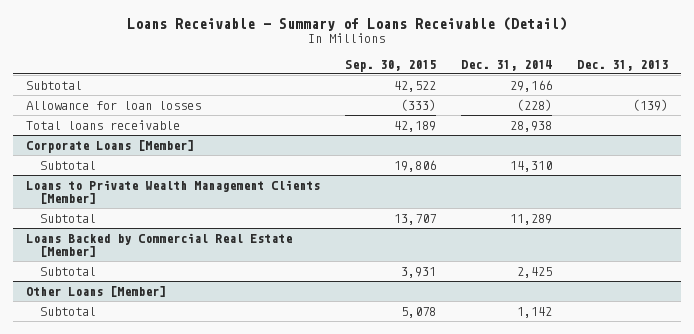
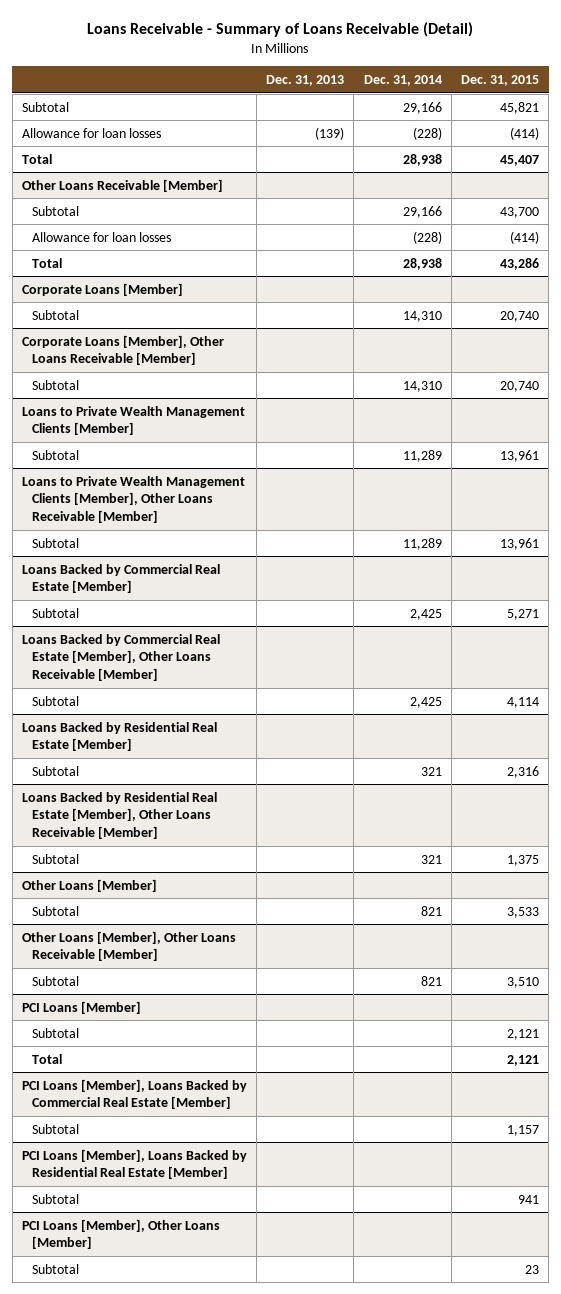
[344,59,436,72] Sep. 30, 2015 -> none
none -> [461,75,540,87] Dec. 31, 2015
[25,119,180,130] Total loans receivable -> [21,153,52,164] Total
none -> [21,178,223,192] Other Loans Receivable [Member]
none -> [31,205,79,216] Subtotal
none -> [31,231,171,242] Allowance for loan losses
none -> [31,257,62,268] Total
none -> [21,334,224,366] Corporate Loans [Member], Other Loans Receivable [Member]
none -> [31,379,79,390] Subtotal
none -> [21,475,245,524] Loans to Private Wealth Management Clients [Member], Other Loans Receivable [Member]
none -> [31,537,79,548] Subtotal
none -> [21,633,220,682] Loans Backed by Commercial Real Estate [Member], Other Loans Receivable [Member]
none -> [31,695,79,706] Subtotal
none -> [21,721,217,752] Loans Backed by Residential Real Estate [Member]
none -> [31,765,79,776] Subtotal
none -> [21,791,217,840] Loans Backed by Residential Real Estate [Member], Other Loans Receivable [Member]
none -> [31,853,79,864] Subtotal
[517,306,553,318] 1,142 -> [420,905,442,916] 821
none -> [21,930,236,962] Other Loans [Member], Other Loans Receivable [Member]
none -> [31,975,79,986] Subtotal
none -> [21,1000,141,1014] PCI Loans [Member]
none -> [31,1027,79,1038] Subtotal
none -> [31,1053,62,1064] Total
none -> [21,1078,247,1110] PCI Loans [Member], Loans Backed by Commercial Real Estate [Member]
none -> [31,1123,79,1134] Subtotal
none -> [21,1148,247,1180] PCI Loans [Member], Loans Backed by Residential Real Estate [Member]
none -> [31,1193,79,1204] Subtotal
none -> [21,1218,220,1250] PCI Loans [Member], Other Loans [Member]
none -> [31,1263,79,1274] Subtotal

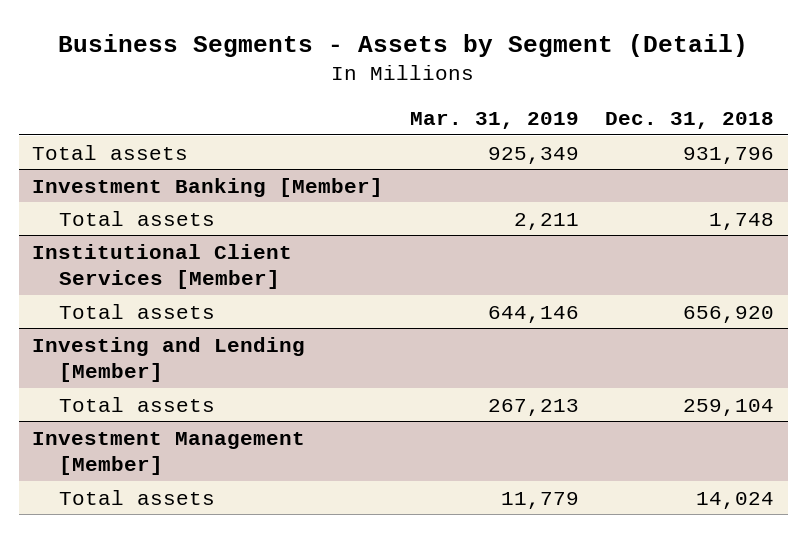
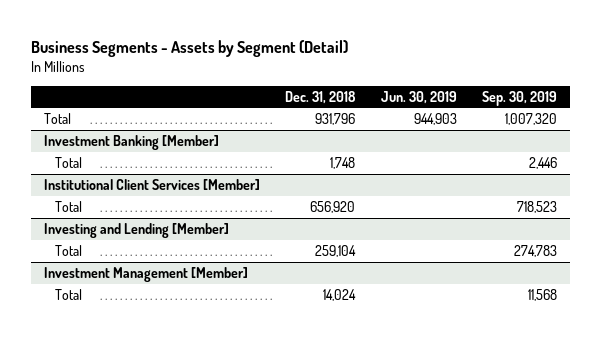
[409,112,579,130] Mar. 31, 2019 -> none
none -> [380,90,457,104] Jun. 30, 2019
none -> [482,90,558,106] Sep. 30, 2019
[32,144,189,160] Total assets -> [43,113,71,125] Total
[59,210,216,226] Total assets -> [55,157,83,169] Total
[59,303,216,319] Total assets -> [55,201,83,213] Total
[59,396,216,412] Total assets -> [55,245,83,257] Total
[59,489,216,505] Total assets -> [55,289,83,301] Total

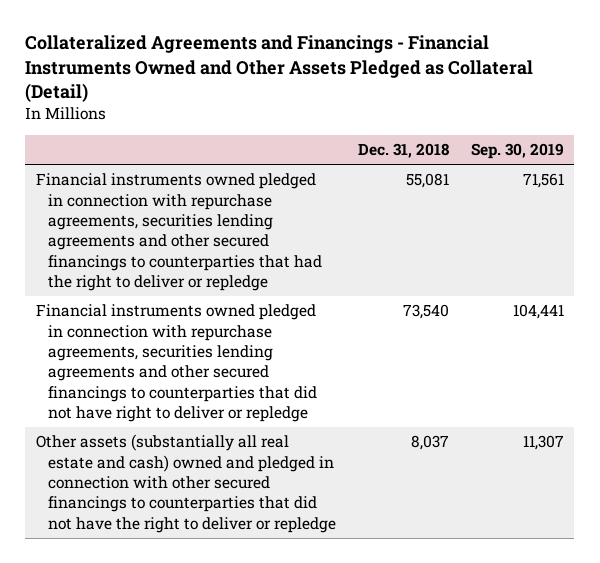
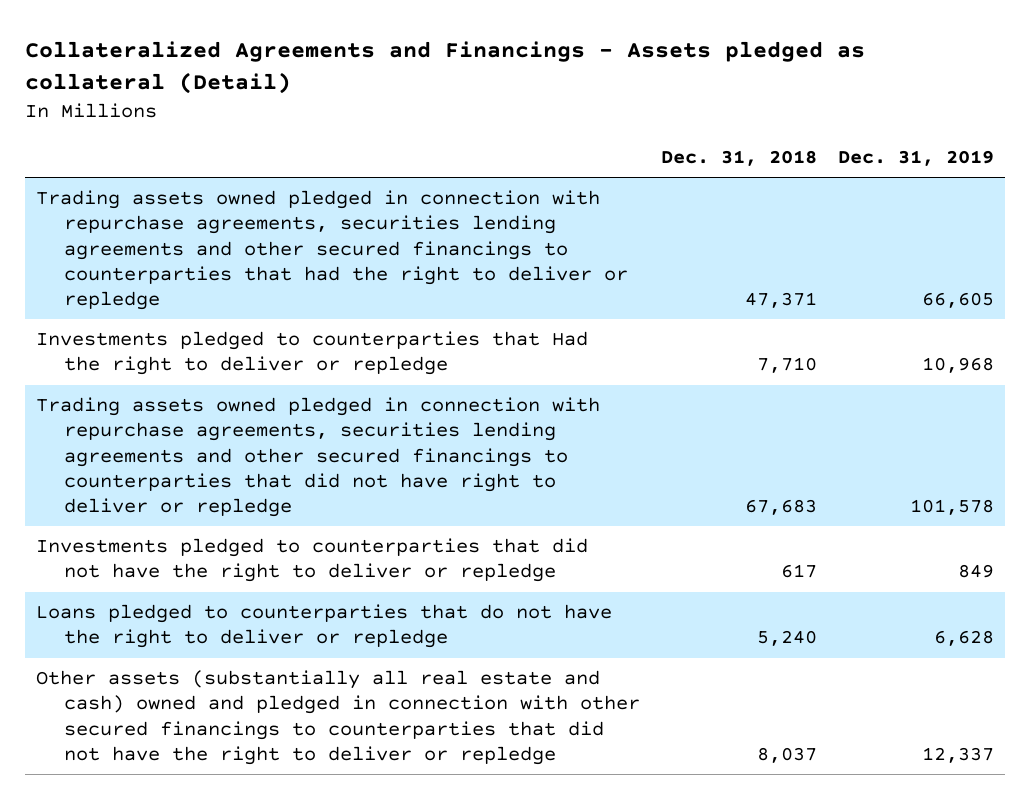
[25,35,534,103] Collateralized Agreements and Financings - Financial Instruments Owned and Other Assets Pledged as Collateral (Detail) -> [24,40,865,94] Collateralized Agreements and Financings - Assets pledged as collateral (Detail)
[470,143,564,160] Sep. 30, 2019 -> none
none -> [838,150,995,167] Dec. 31, 2019
[36,173,322,292] Financial instruments owned pledged in connection with repurchase agreements, securities lending agreements and other secured financings to counterparties that had the right to deliver or repledge -> [35,190,628,310] Trading assets owned pledged in connection with repurchase agreements, securities lending agreements and other secured financings to counterparties that had the right to deliver or repledge
[405,173,449,189] 55,081 -> [744,291,817,308] 47,371
none -> [35,331,588,376] Investments pledged to counterparties that Had the right to deliver or repledge
[36,304,317,423] Financial instruments owned pledged in connection with repurchase agreements, securities lending agreements and other secured financings to counterparties that did not have right to deliver or repledge -> [35,397,600,517] Trading assets owned pledged in connection with repurchase agreements, securities lending agreements and other secured financings to counterparties that did not have right to deliver or repledge
[402,304,449,320] 73,540 -> [744,498,817,515] 67,683
none -> [35,538,588,583] Investments pledged to counterparties that did not have the right to deliver or repledge
none -> [35,604,612,649] Loans pledged to counterparties that do not have the right to deliver or repledge

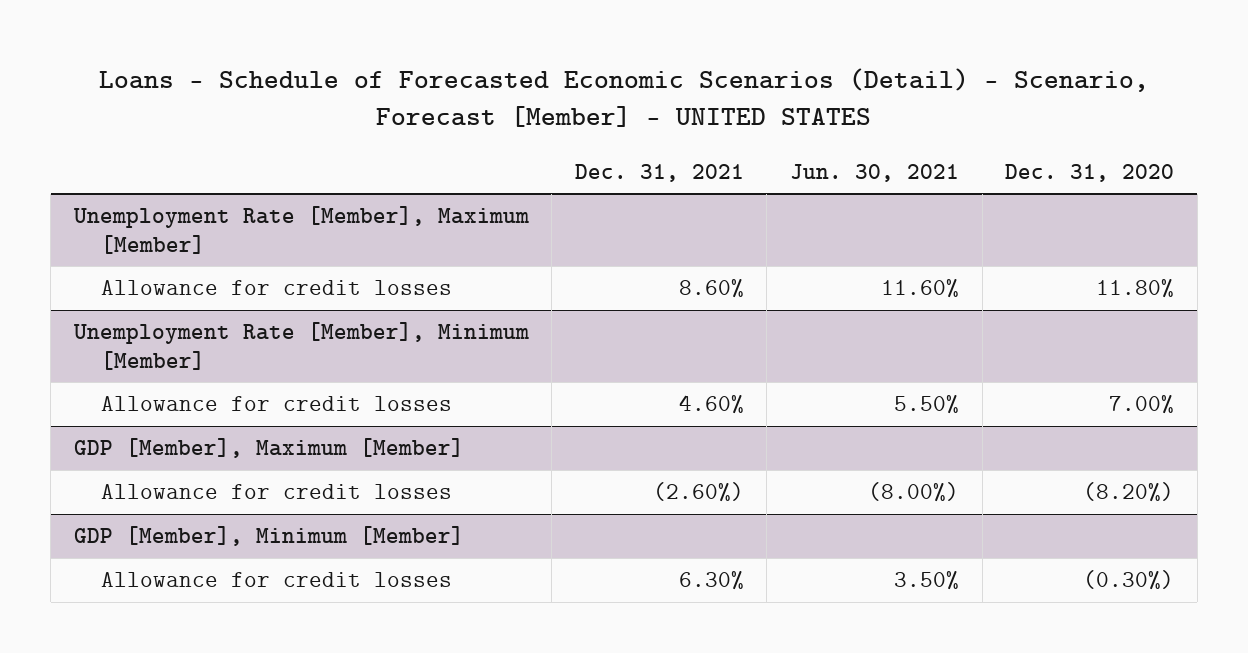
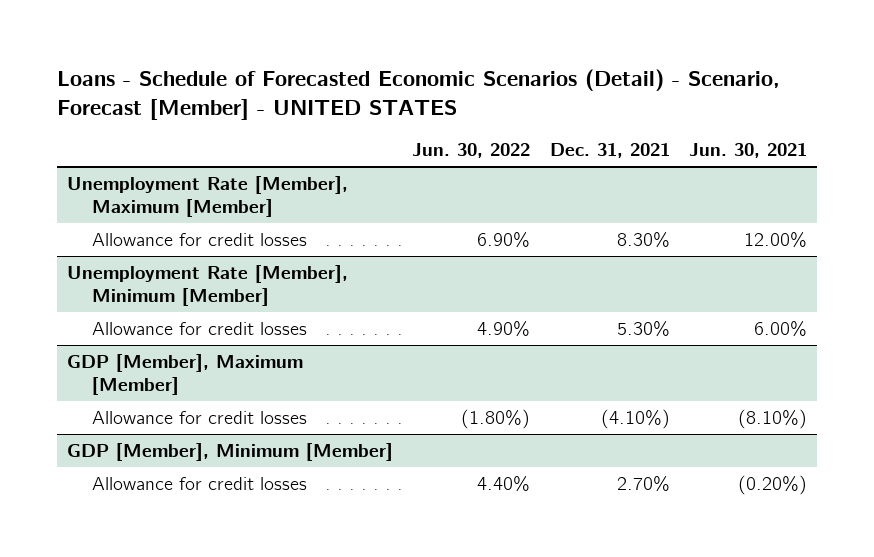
[1005,163,1175,182] Dec. 31, 2020 -> none
none -> [412,143,531,159] Jun. 30, 2022
[678,279,744,299] 8.60% -> [616,231,670,248] 8.30%
[880,279,959,299] 11.60% -> [744,231,808,248] 12.00%
[678,395,744,415] 4.60% -> [616,320,670,337] 5.30%
[893,395,959,415] 5.50% -> [754,320,808,337] 6.00%
[652,482,744,503] (2.60%) -> [600,408,670,429] (4.10%)
[867,482,959,503] (8.00%) -> [738,408,808,429] (8.10%)
[678,571,744,591] 6.30% -> [616,475,670,492] 2.70%
[893,571,959,591] 3.50% -> [738,474,808,495] (0.20%)

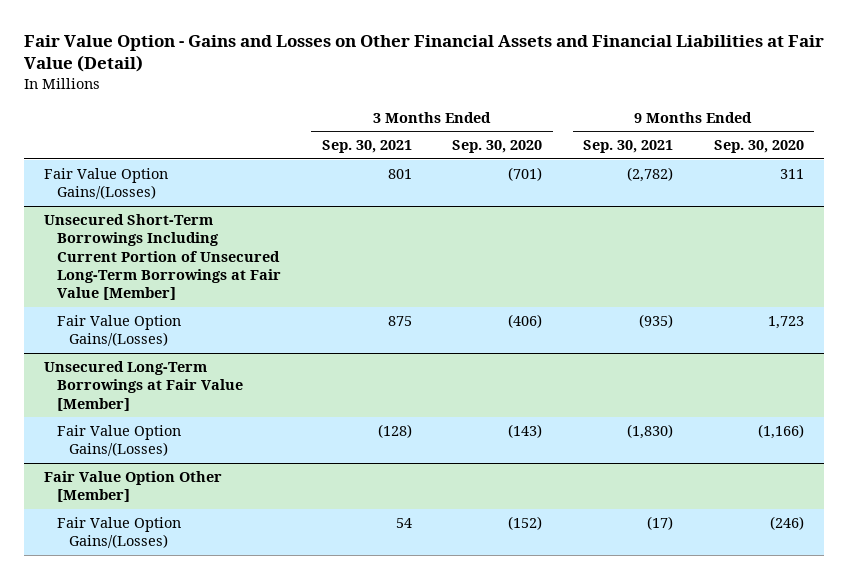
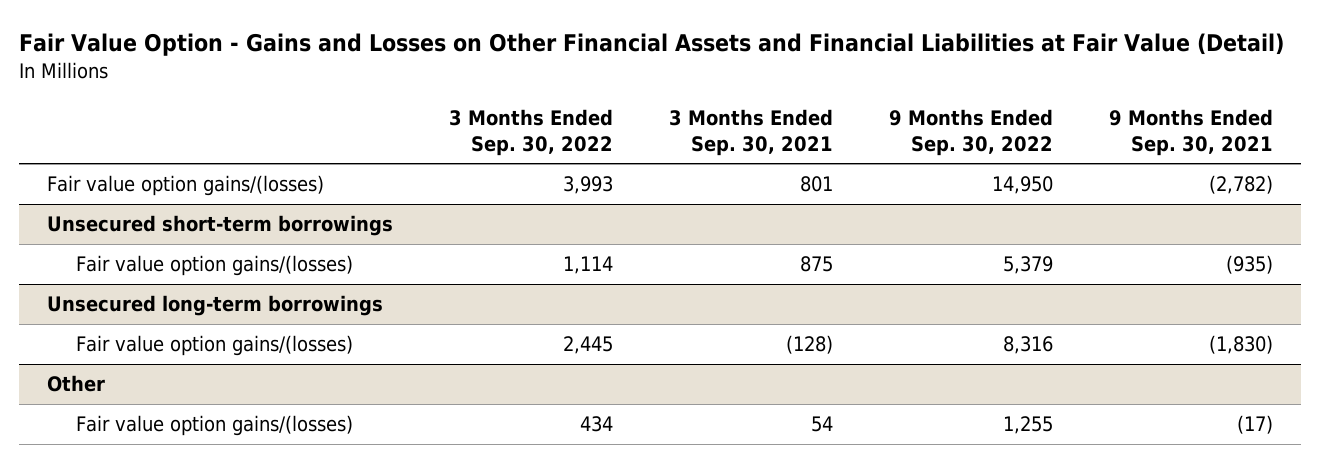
[452,140,543,154] Sep. 30, 2020 -> none
[713,140,804,154] Sep. 30, 2020 -> none
none -> [449,109,614,156] 3 Months Ended Sep. 30, 2022
none -> [889,109,1054,156] 9 Months Ended Sep. 30, 2022
[44,167,169,200] Fair Value Option Gains/(Losses) -> [47,175,325,197] Fair value option gains/(losses)
[44,213,281,301] Unsecured Short-Term Borrowings Including Current Portion of Unsecured Long-Term Borrowings at Fair Value [Member] -> [47,215,394,237] Unsecured short-term borrowings
[56,314,181,347] Fair Value Option Gains/(Losses) -> [75,255,353,277] Fair value option gains/(losses)
[44,360,243,411] Unsecured Long-Term Borrowings at Fair Value [Member] -> [47,295,384,317] Unsecured long-term borrowings
[56,424,181,457] Fair Value Option Gains/(Losses) -> [75,335,353,357] Fair value option gains/(losses)
[44,470,223,503] Fair Value Option Other [Member] -> [47,375,106,393] Other
[56,516,181,549] Fair Value Option Gains/(Losses) -> [75,415,353,437] Fair value option gains/(losses)

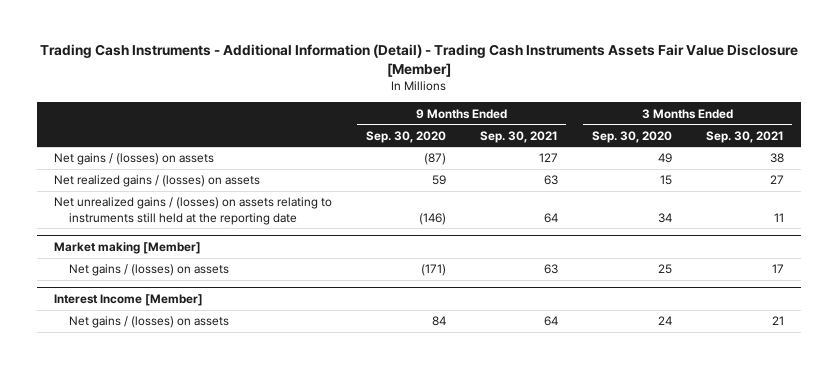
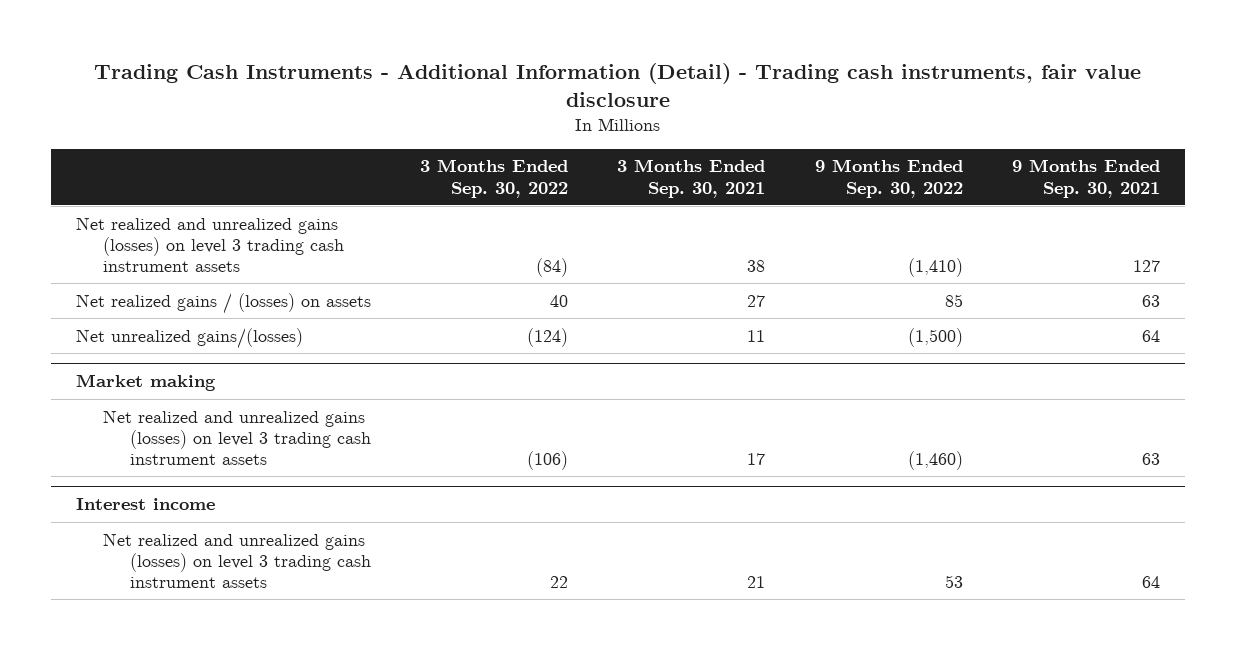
[39,44,798,78] Trading Cash Instruments - Additional Information (Detail) - Trading Cash Instruments Assets Fair Value Disclosure [Member] -> [93,63,1141,107] Trading Cash Instruments - Additional Information (Detail) - Trading cash instruments, fair value disclosure
[365,130,446,143] Sep. 30, 2020 -> none
[591,130,672,143] Sep. 30, 2020 -> none
none -> [420,159,569,198] 3 Months Ended Sep. 30, 2022
none -> [814,159,963,198] 9 Months Ended Sep. 30, 2022
[53,153,214,166] Net gains / (losses) on assets -> [75,216,344,272] Net realized and unrealized gains (losses) on level 3 trading cash instrument assets
[53,197,332,225] Net unrealized gains / (losses) on assets relating to instruments still held at the reporting date -> [75,327,303,349] Net unrealized gains/(losses)
[53,242,201,255] Market making [Member] -> [75,374,216,392] Market making
[68,264,229,277] Net gains / (losses) on assets -> [102,409,371,465] Net realized and unrealized gains (losses) on level 3 trading cash instrument assets
[53,294,203,307] Interest Income [Member] -> [75,498,215,511] Interest income
[68,316,229,329] Net gains / (losses) on assets -> [102,532,371,588] Net realized and unrealized gains (losses) on level 3 trading cash instrument assets

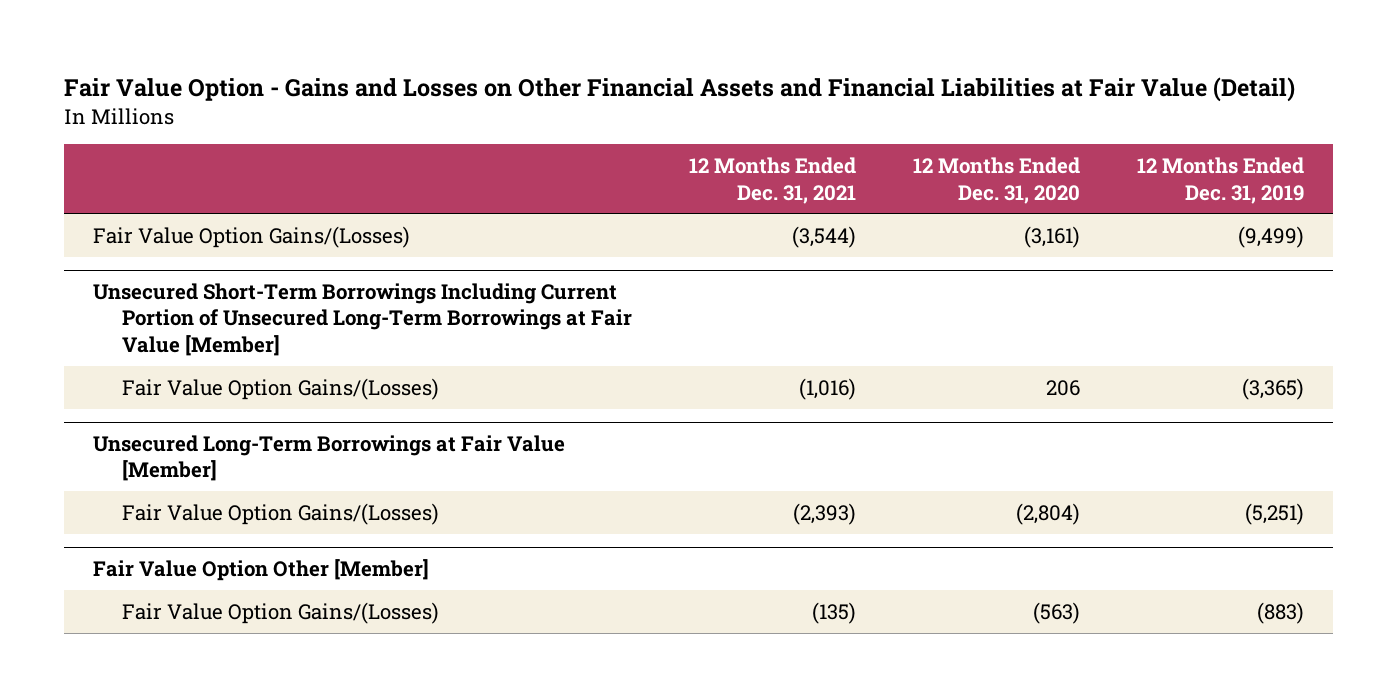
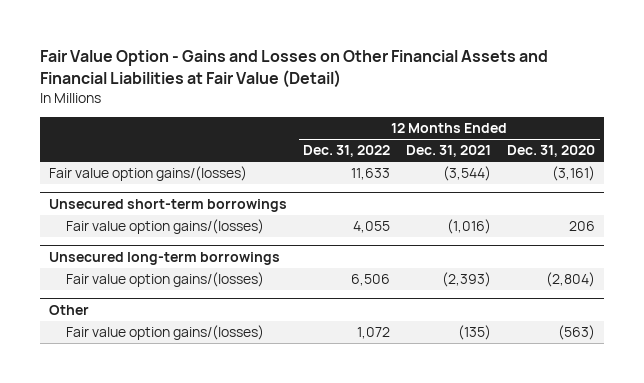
[1137,157,1305,204] 12 Months Ended Dec. 31, 2019 -> none
none -> [302,145,390,158] Dec. 31, 2022
[93,225,411,248] Fair Value Option Gains/(Losses) -> [48,166,247,182] Fair value option gains/(losses)
[93,282,632,356] Unsecured Short-Term Borrowings Including Current Portion of Unsecured Long-Term Borrowings at Fair Value [Member] -> [48,199,287,213] Unsecured short-term borrowings
[121,377,439,400] Fair Value Option Gains/(Losses) -> [66,219,265,235] Fair value option gains/(losses)
[93,434,566,482] Unsecured Long-Term Borrowings at Fair Value [Member] -> [48,252,280,266] Unsecured long-term borrowings
[121,502,439,525] Fair Value Option Gains/(Losses) -> [66,272,265,288] Fair value option gains/(losses)
[93,558,430,581] Fair Value Option Other [Member] -> [48,305,89,316] Other
[121,601,439,624] Fair Value Option Gains/(Losses) -> [66,325,265,341] Fair value option gains/(losses)

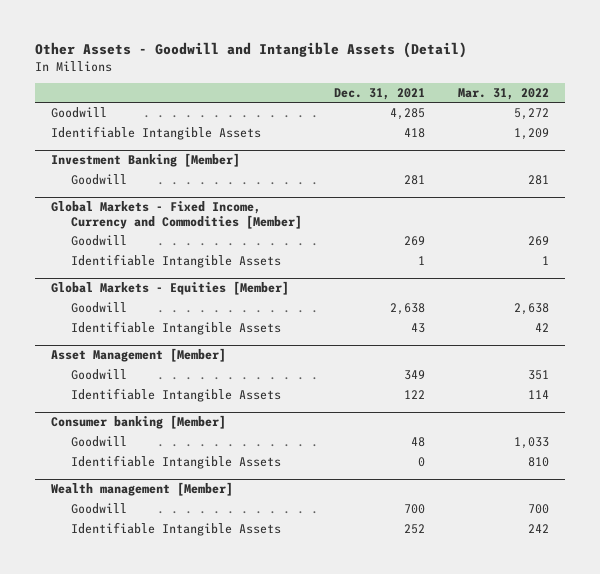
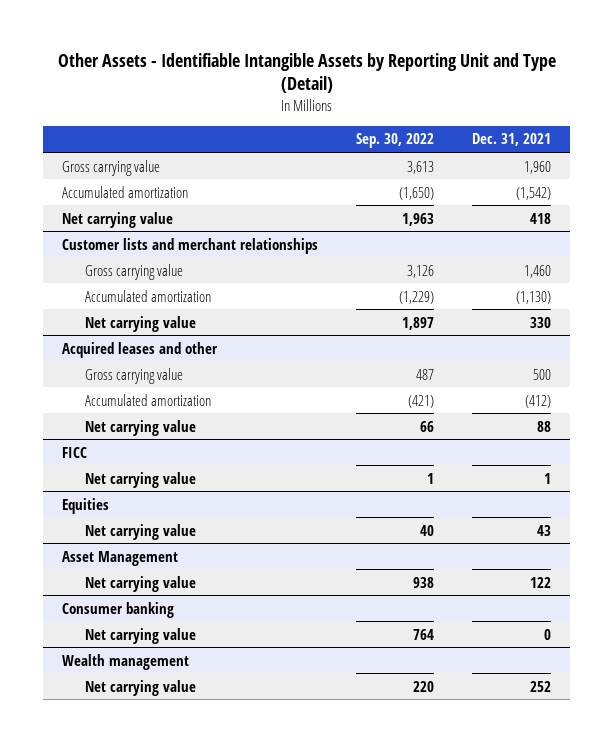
[34,41,467,58] Other Assets - Goodwill and Intangible Assets (Detail) -> [57,52,556,94] Other Assets - Identifiable Intangible Assets by Reporting Unit and Type (Detail)
[458,87,550,100] Mar. 31, 2022 -> none
none -> [356,133,435,149] Sep. 30, 2022
[51,107,108,119] Goodwill -> none
[51,153,241,168] Investment Banking [Member] -> none
[70,174,127,186] Goodwill -> none
[70,235,127,247] Goodwill -> none
[70,254,281,269] Identifiable Intangible Assets -> none
[70,302,127,314] Goodwill -> none
[70,321,281,336] Identifiable Intangible Assets -> none
[70,369,127,381] Goodwill -> none
[70,436,127,448] Goodwill -> none
[70,455,281,470] Identifiable Intangible Assets -> none
[70,503,127,515] Goodwill -> none
none -> [62,159,161,176] Gross carrying value
none -> [62,185,189,198] Accumulated amortization
[51,126,262,141] Identifiable Intangible Assets -> [62,211,174,228] Net carrying value
none -> [62,237,319,254] Customer lists and merchant relationships
none -> [84,263,183,280] Gross carrying value
none -> [84,289,211,302] Accumulated amortization
none -> [84,315,196,332] Net carrying value
none -> [62,341,219,358] Acquired leases and other
none -> [84,367,183,384] Gross carrying value
none -> [84,393,211,406] Accumulated amortization
none -> [84,419,196,436] Net carrying value
[51,201,302,229] Global Markets - Fixed Income, Currency and Commodities [Member] -> [62,446,88,458] FICC
none -> [84,471,196,488] Net carrying value
[51,281,290,296] Global Markets - Equities [Member] -> [62,497,110,514] Equities
none -> [84,523,196,540] Net carrying value
[51,348,227,363] Asset Management [Member] -> [62,550,179,566] Asset Management
[70,388,281,403] Identifiable Intangible Assets -> [84,575,196,592] Net carrying value
[51,415,227,430] Consumer banking [Member] -> [62,601,175,618] Consumer banking
none -> [84,627,196,644] Net carrying value
[51,482,234,497] Wealth management [Member] -> [62,653,190,670] Wealth management
[70,522,281,537] Identifiable Intangible Assets -> [84,679,196,696] Net carrying value

